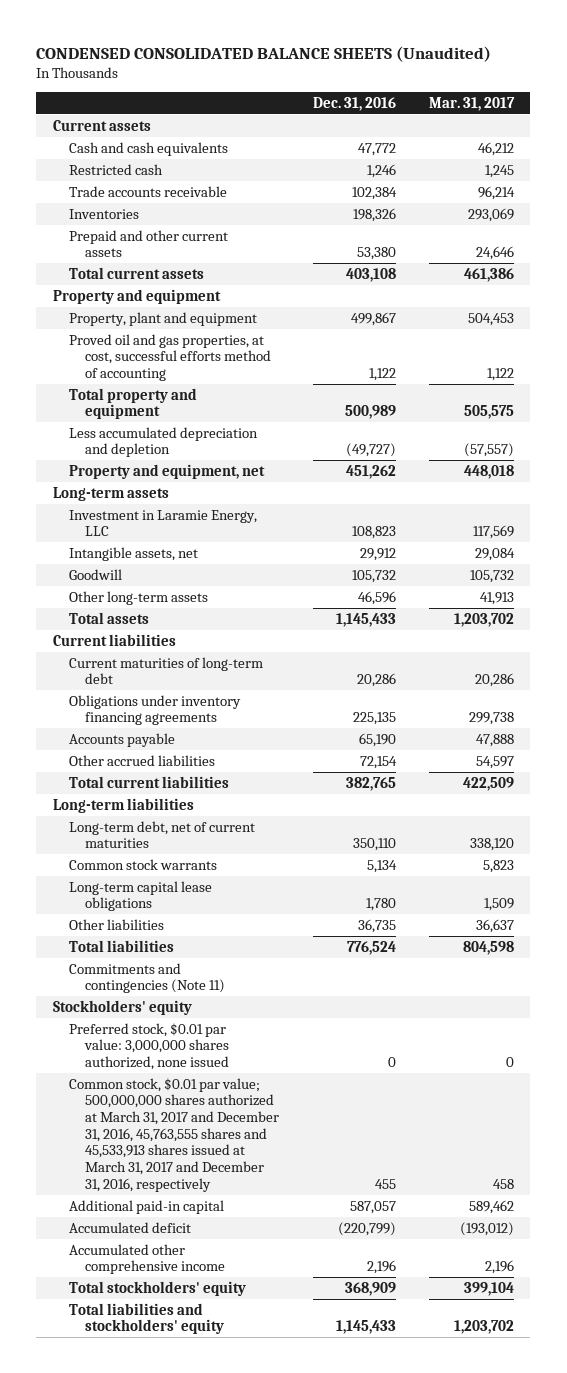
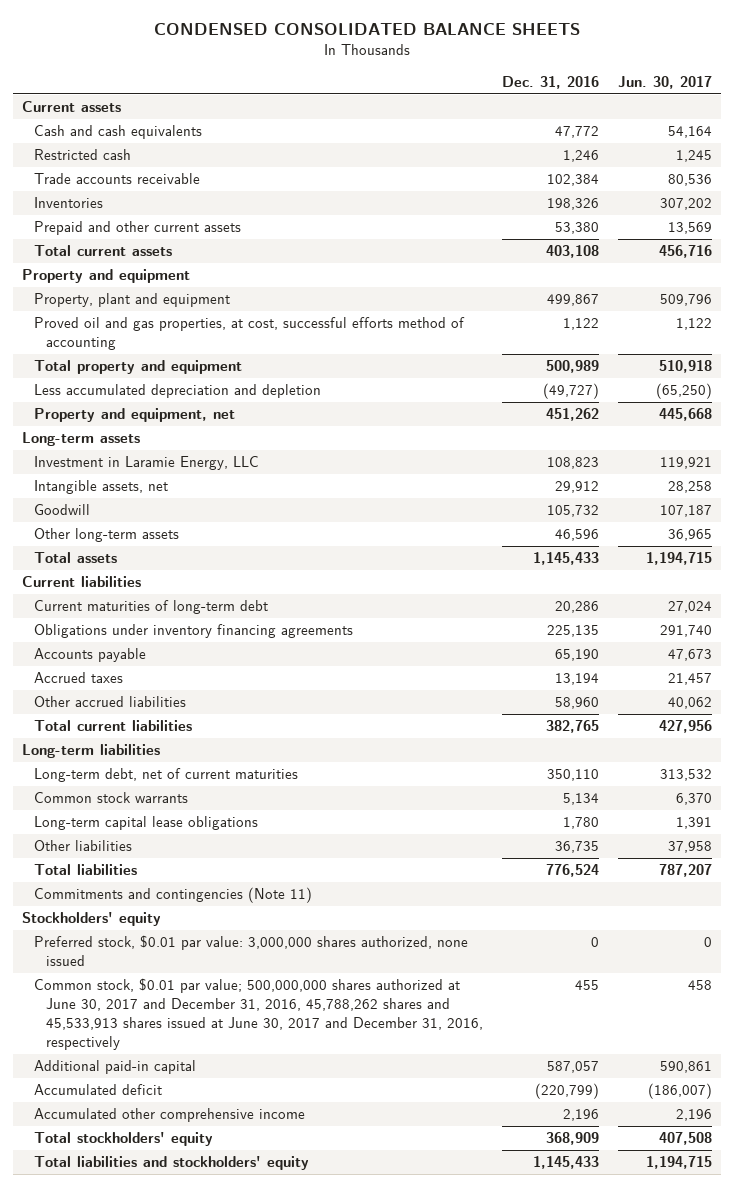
[36,45,492,62] CONDENSED CONSOLIDATED BALANCE SHEETS (Unaudited) -> [153,23,580,36] CONDENSED CONSOLIDATED BALANCE SHEETS
[428,96,515,111] Mar. 31, 2017 -> none
none -> [617,76,712,90] Jun. 30, 2017
none -> [33,671,123,683] Accrued taxes
[359,755,397,769] 72,154 -> [554,696,599,709] 58,960
[69,1077,280,1192] Common stock, $0.01 par value; 500,000,000 shares authorized at March 31, 2017 and December 31, 2016, 45,763,555 shares and 45,533,913 shares issued at March 31, 2017 and December 31, 2016, respectively -> [33,977,483,1051] Common stock, $0.01 par value; 500,000,000 shares authorized at June 30, 2017 and December 31, 2016, 45,788,262 shares and 45,533,913 shares issued at June 30, 2017 and December 31, 2016, respectively

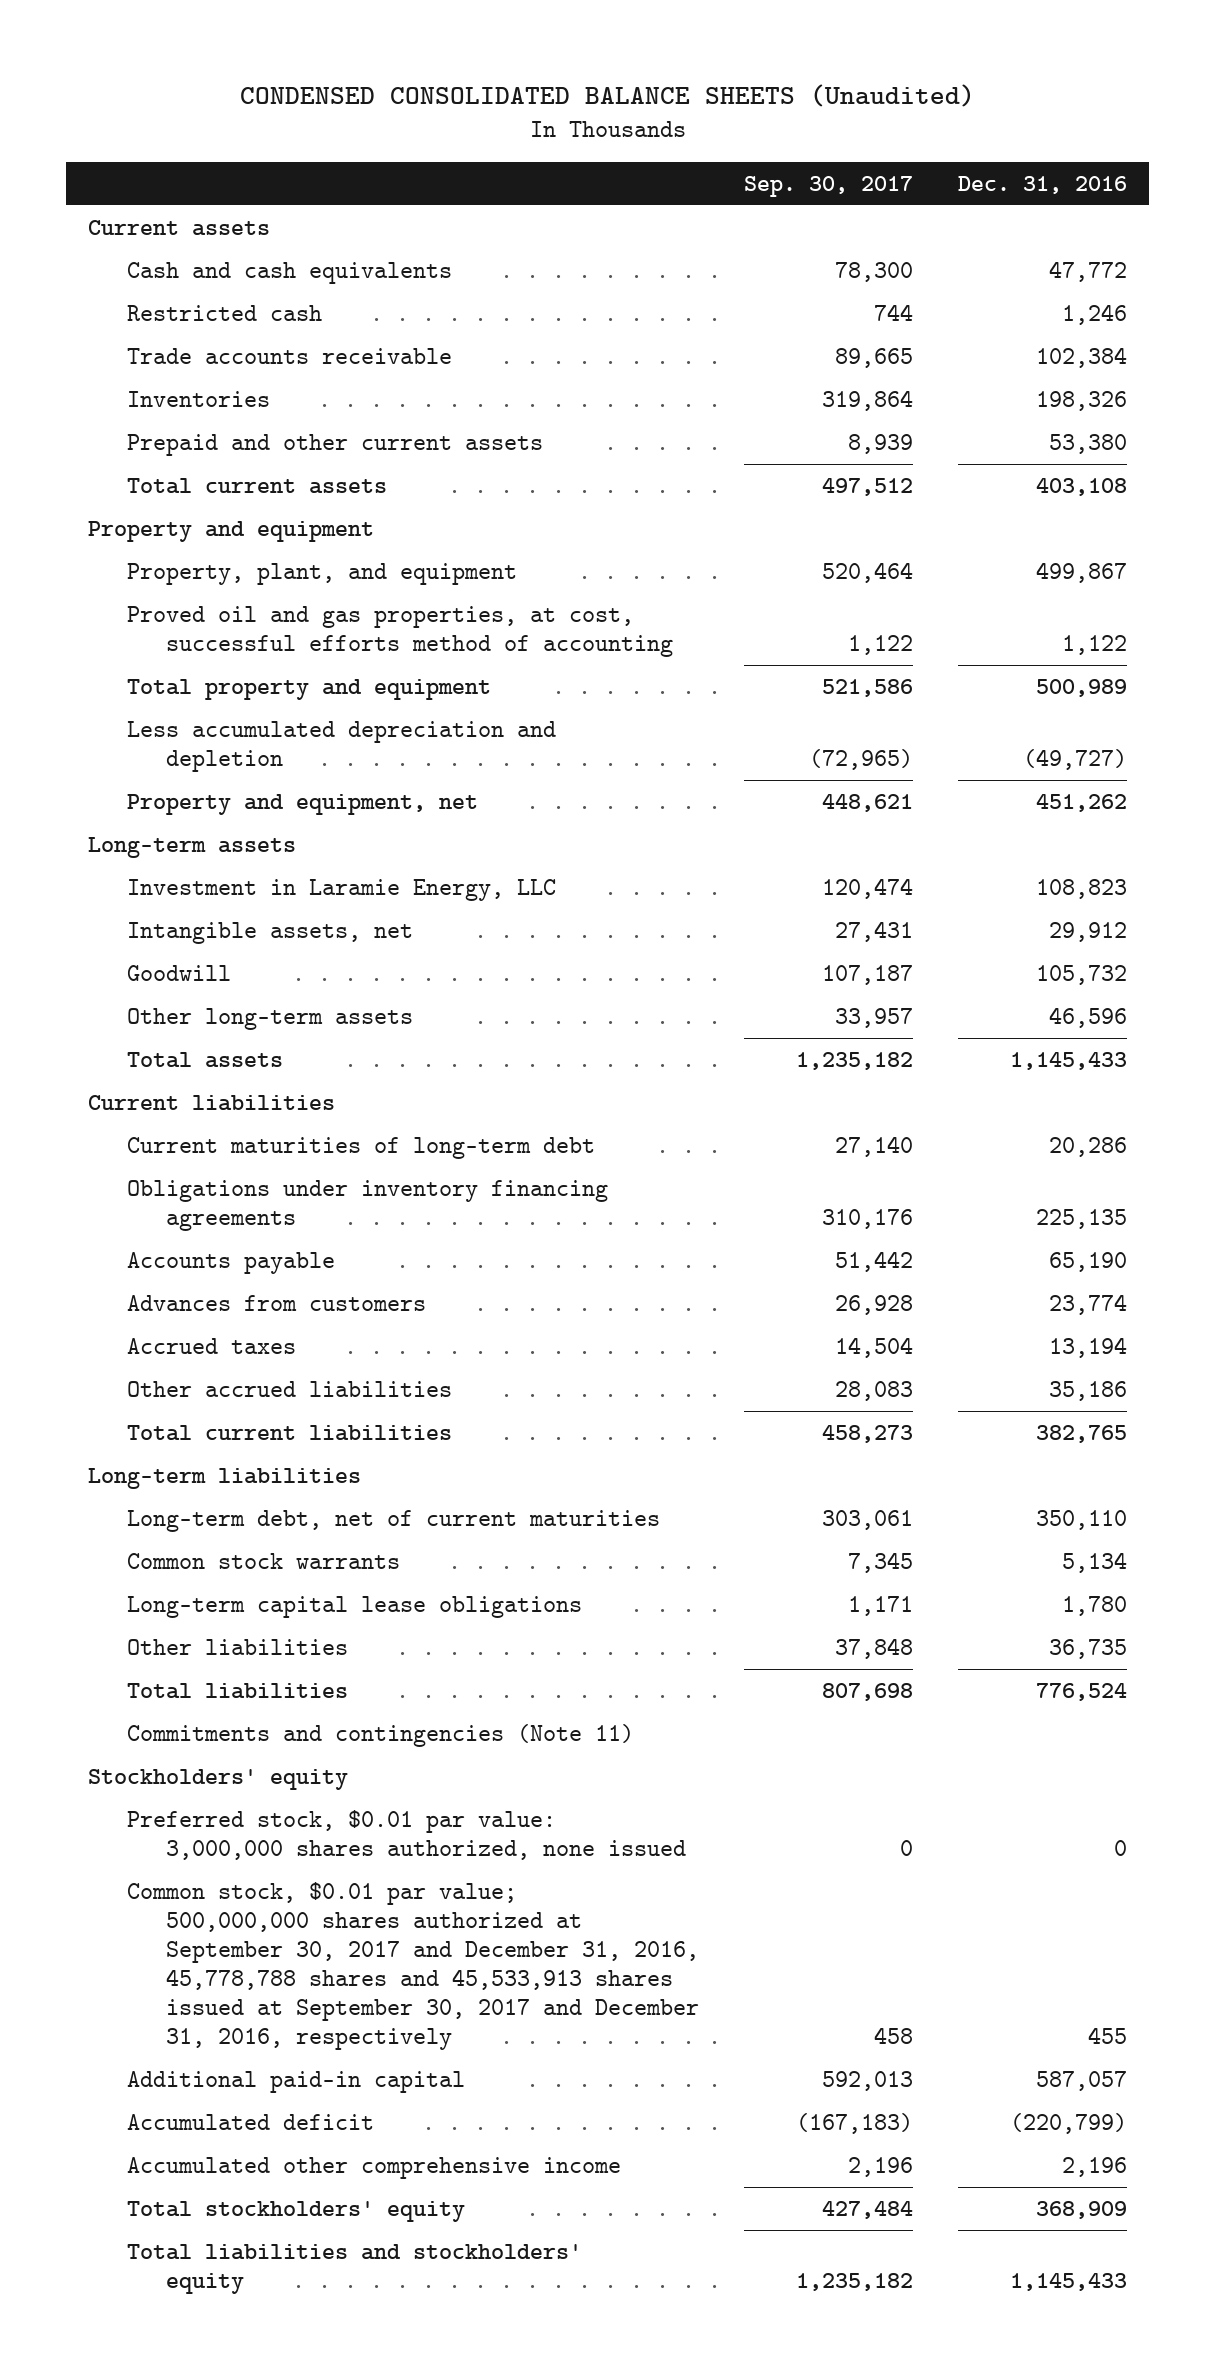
[153,23,580,36] CONDENSED CONSOLIDATED BALANCE SHEETS -> [239,84,975,108] CONDENSED CONSOLIDATED BALANCE SHEETS (Unaudited)
[617,76,712,90] Jun. 30, 2017 -> none
none -> [743,175,913,197] Sep. 30, 2017
[33,292,230,307] Property, plant and equipment -> [127,562,518,585] Property, plant, and equipment
none -> [127,1294,427,1311] Advances from customers
[554,696,599,709] 58,960 -> [1048,1380,1127,1401] 35,186
[33,977,483,1051] Common stock, $0.01 par value; 500,000,000 shares authorized at June 30, 2017 and December 31, 2016, 45,788,262 shares and 45,533,913 shares issued at June 30, 2017 and December 31, 2016, respectively -> [127,1881,699,2050] Common stock, $0.01 par value; 500,000,000 shares authorized at September 30, 2017 and December 31, 2016, 45,778,788 shares and 45,533,913 shares issued at September 30, 2017 and December 31, 2016, respectively

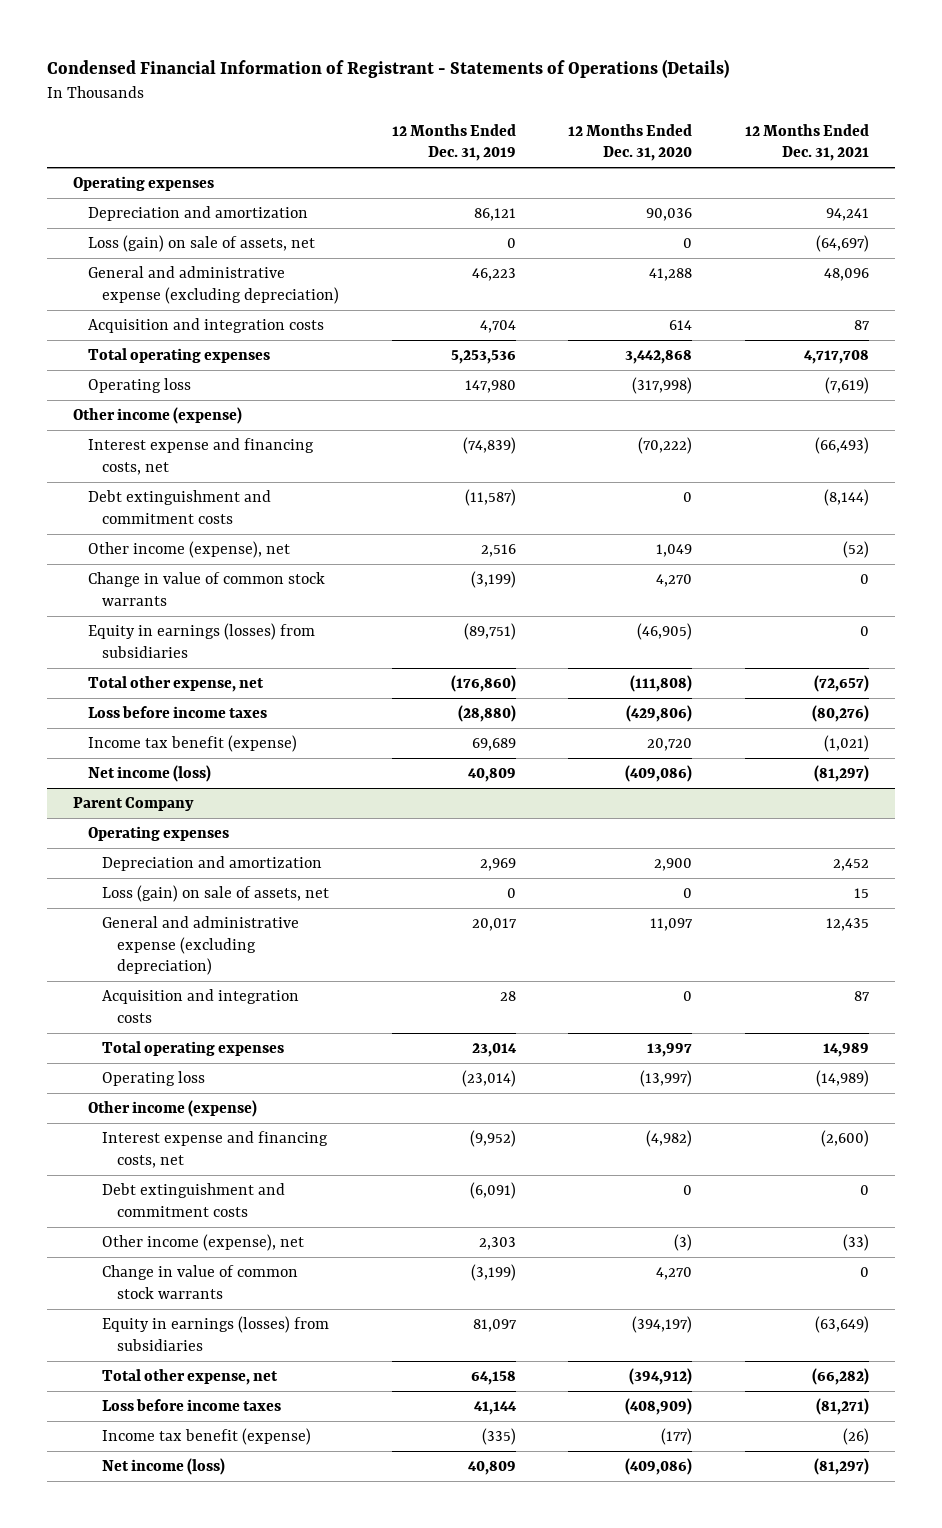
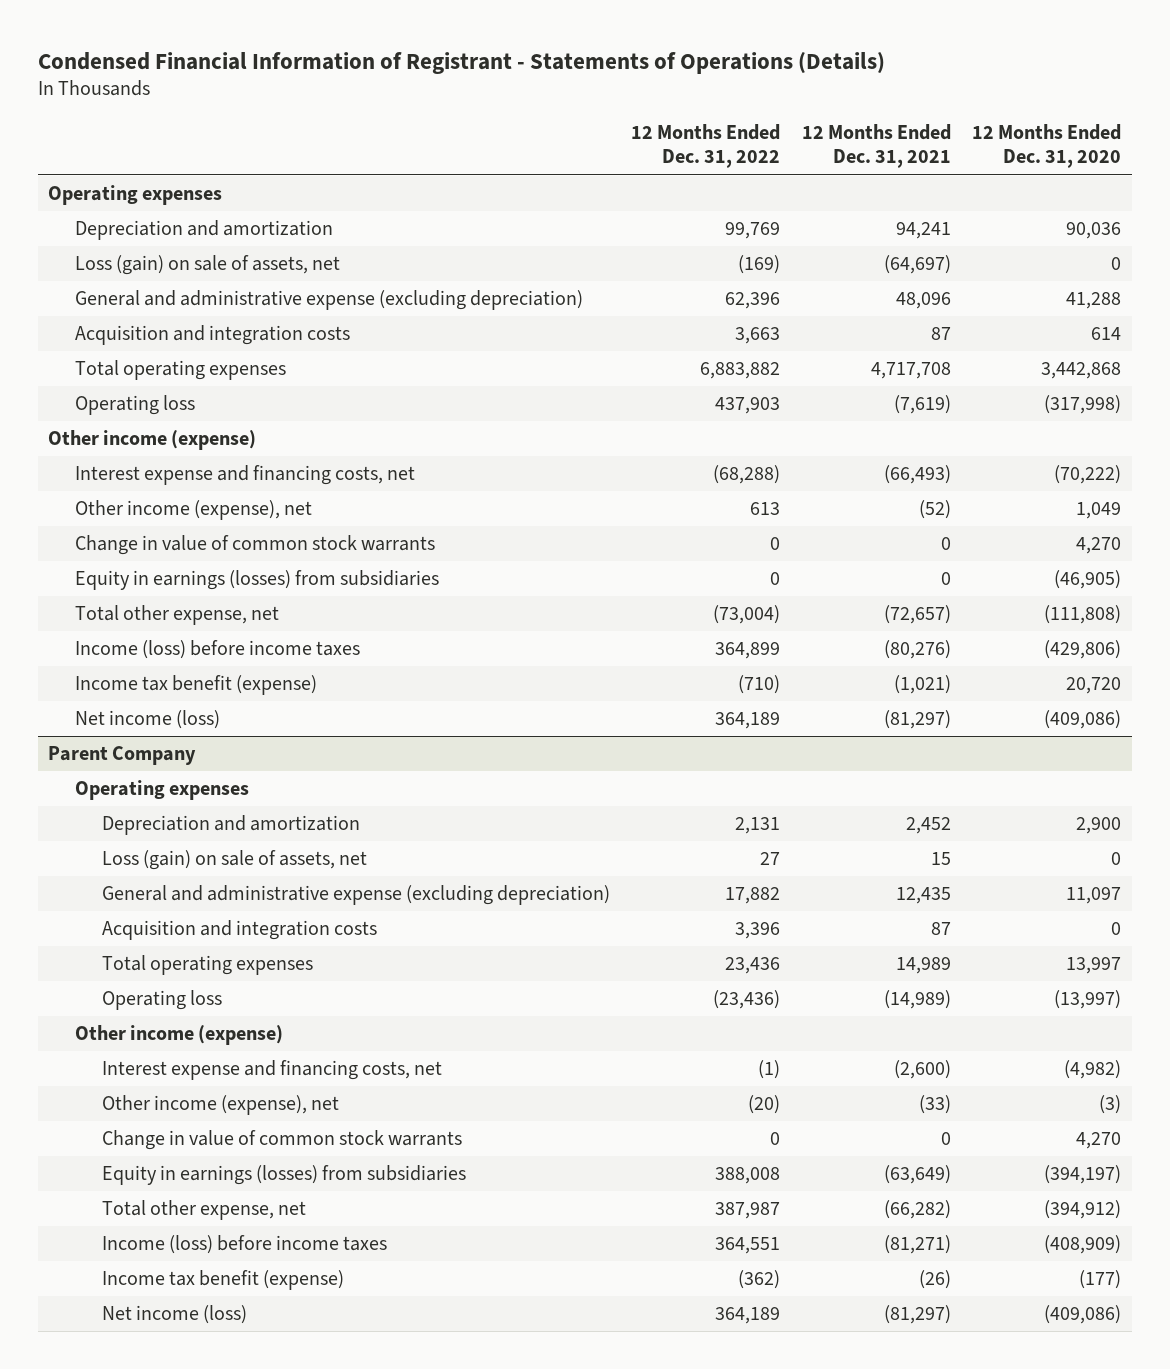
[391,123,516,162] 12 Months Ended Dec. 31, 2019 -> none
none -> [631,124,781,169] 12 Months Ended Dec. 31, 2022
[87,490,271,524] Debt extinguishment and commitment costs -> none
[87,706,267,719] Loss before income taxes -> [75,640,361,660] Income (loss) before income taxes
[102,1183,286,1217] Debt extinguishment and commitment costs -> none
[102,1399,282,1412] Loss before income taxes -> [102,1235,388,1255] Income (loss) before income taxes

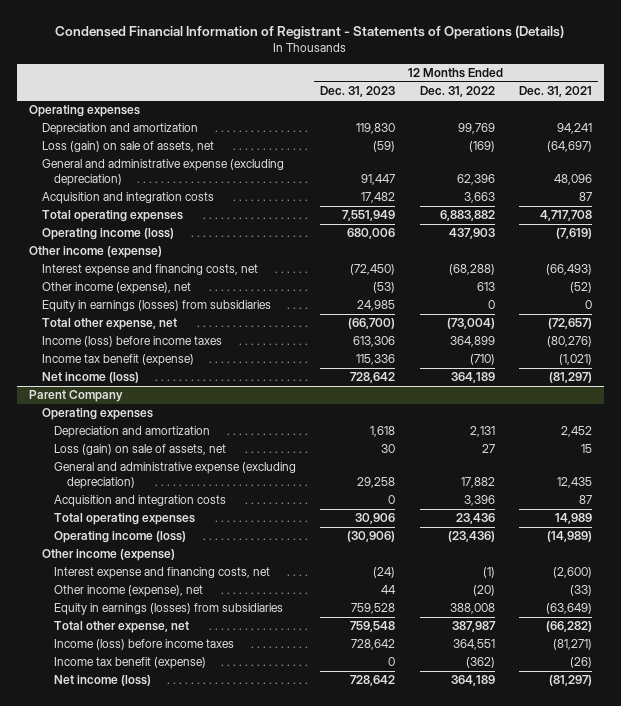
[972,124,1122,169] 12 Months Ended Dec. 31, 2020 -> none
none -> [320,86,396,98] Dec. 31, 2023
[75,395,196,416] Operating loss -> [41,228,174,241] Operating income (loss)
[75,535,436,556] Change in value of common stock warrants -> none
[102,990,223,1011] Operating loss -> [54,531,187,544] Operating income (loss)
[102,1130,463,1151] Change in value of common stock warrants -> none

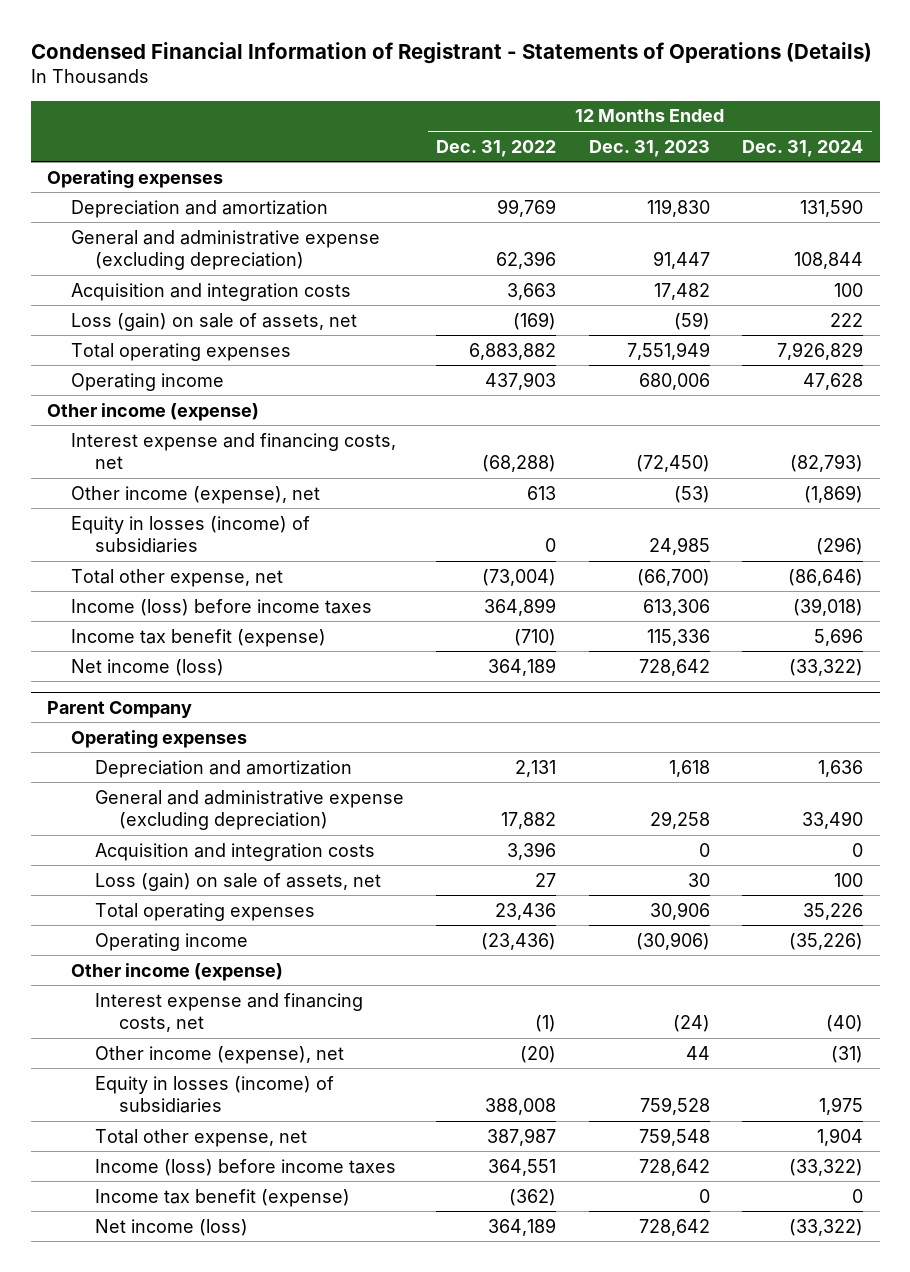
[518,86,592,98] Dec. 31, 2021 -> none
none -> [742,139,864,157] Dec. 31, 2024
[41,141,214,153] Loss (gain) on sale of assets, net -> [70,312,357,331] Loss (gain) on sale of assets, net
[41,228,174,241] Operating income (loss) -> [70,372,224,391] Operating income
[41,300,271,313] Equity in earnings (losses) from subsidiaries -> [70,515,310,553] Equity in losses (income) of subsidiaries
[54,444,227,456] Loss (gain) on sale of assets, net -> [94,872,381,891] Loss (gain) on sale of assets, net
[54,531,187,544] Operating income (loss) -> [94,932,248,951] Operating income
[54,603,284,616] Equity in earnings (losses) from subsidiaries -> [94,1075,334,1113] Equity in losses (income) of subsidiaries

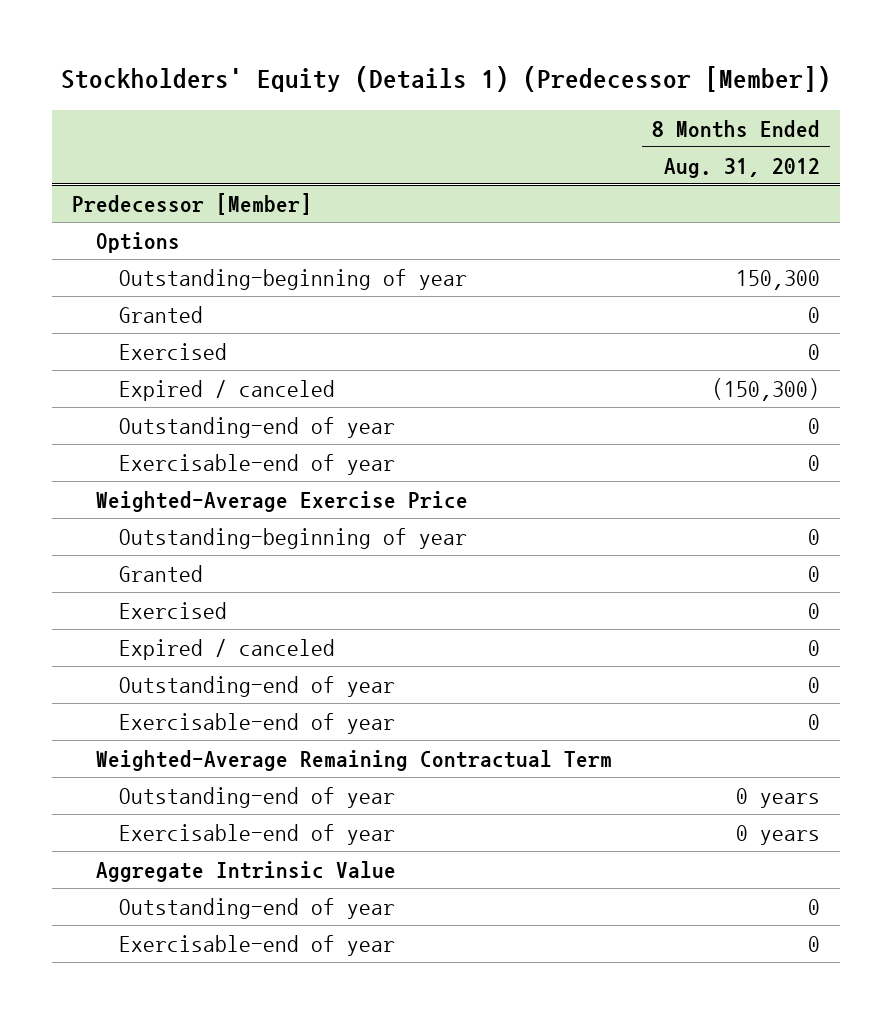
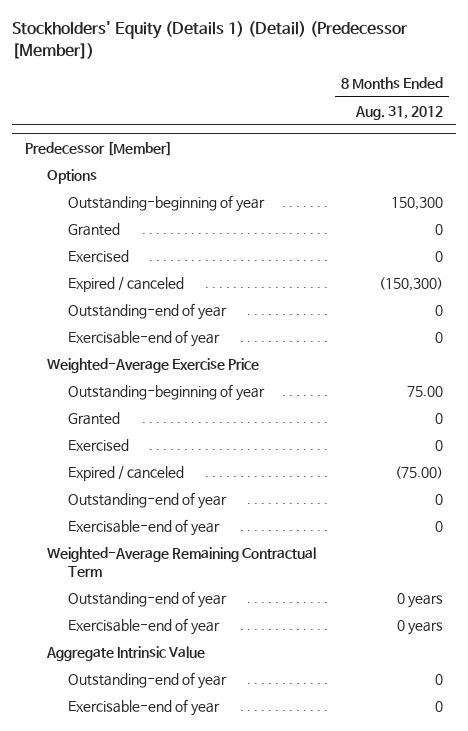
[60,66,831,93] Stockholders' Equity (Details 1) (Predecessor [Member]) -> [12,20,409,59] Stockholders' Equity (Details 1) (Detail) (Predecessor [Member])
[807,528,820,545] 0 -> [406,385,443,397] 75.00
[807,639,820,656] 0 -> [394,465,443,479] (75.00)

